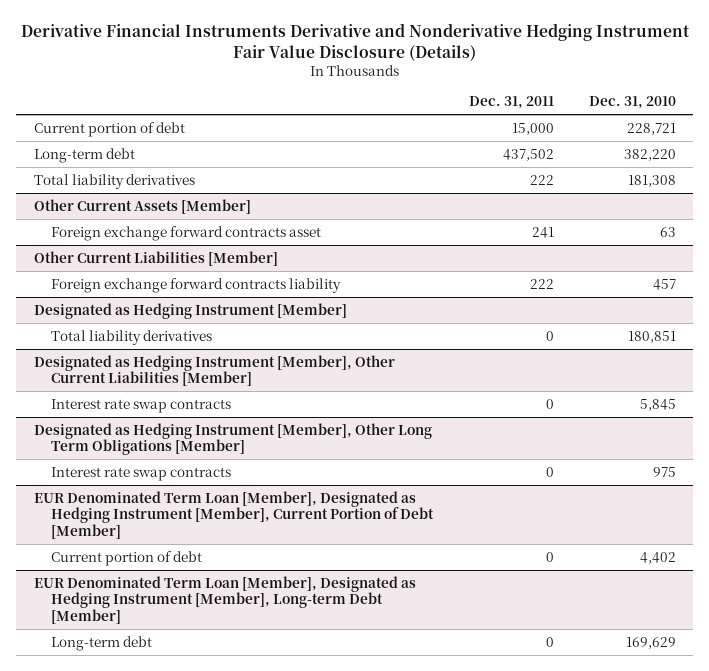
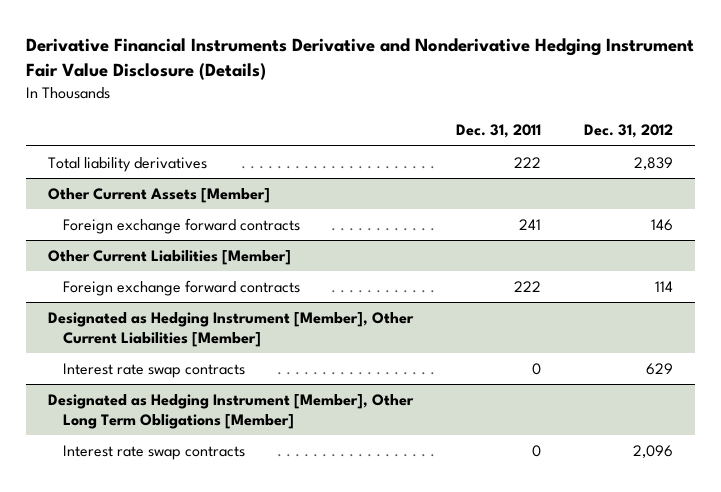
[588,96,676,110] Dec. 31, 2010 -> none
none -> [584,124,674,139] Dec. 31, 2012
[33,121,185,137] Current portion of debt -> none
[33,147,135,163] Long-term debt -> none
[51,225,322,241] Foreign exchange forward contracts asset -> [62,217,300,234] Foreign exchange forward contracts
[33,302,347,319] Designated as Hedging Instrument [Member] -> none
[51,329,213,345] Total liability derivatives -> none
[51,277,342,293] Foreign exchange forward contracts liability -> [62,279,300,296] Foreign exchange forward contracts
[33,490,435,539] EUR Denominated Term Loan [Member], Designated as Hedging Instrument [Member], Current Portion of Debt [Member] -> none
[51,550,203,566] Current portion of debt -> none
[33,575,416,624] EUR Denominated Term Loan [Member], Designated as Hedging Instrument [Member], Long-term Debt [Member] -> none
[51,635,153,651] Long-term debt -> none

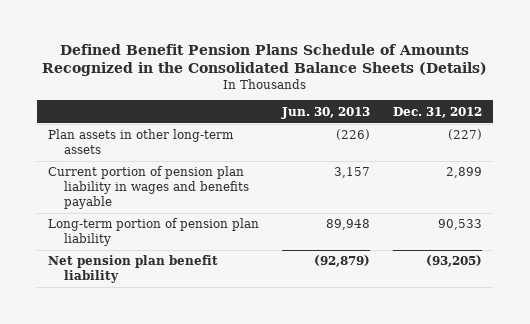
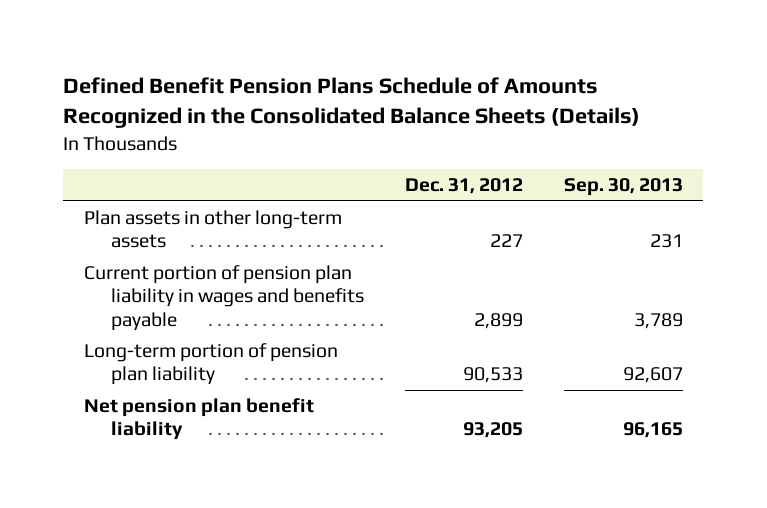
[281,106,371,119] Jun. 30, 2013 -> none
none -> [563,178,683,197] Sep. 30, 2013
[447,129,482,141] (227) -> [489,234,523,248] 227
[425,255,482,268] (93,205) -> [462,422,523,439] 93,205

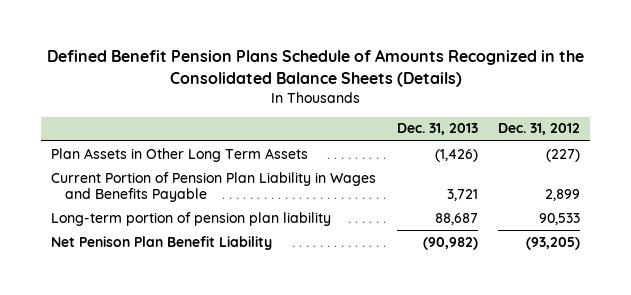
[563,178,683,197] Sep. 30, 2013 -> none
none -> [396,123,478,136] Dec. 31, 2013
[83,210,342,249] Plan assets in other long-term assets -> [51,147,309,162] Plan Assets in Other Long Term Assets
[489,234,523,248] 227 -> [546,148,581,162] (227)
[83,265,364,331] Current portion of pension plan liability in wages and benefits payable -> [51,171,377,203] Current Portion of Pension Plan Liability in Wages and Benefits Payable
[83,398,314,441] Net pension plan benefit liability -> [51,235,273,250] Net Penison Plan Benefit Liability
[462,422,523,439] 93,205 -> [526,236,581,250] (93,205)

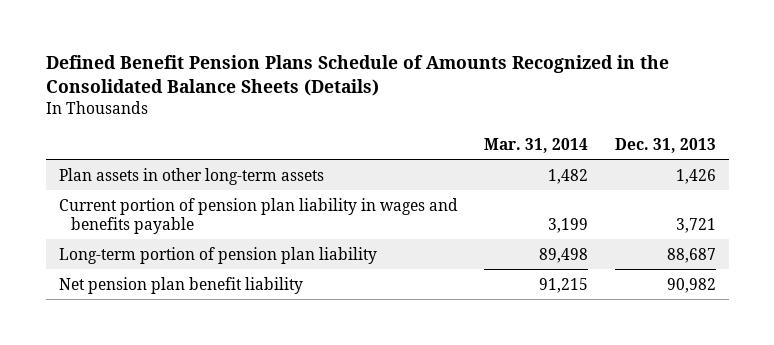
[498,123,581,136] Dec. 31, 2012 -> none
none -> [484,137,589,153] Mar. 31, 2014
[51,147,309,162] Plan Assets in Other Long Term Assets -> [58,167,324,185] Plan assets in other long-term assets
[434,148,478,162] (1,426) -> [675,168,716,184] 1,426
[51,171,377,203] Current Portion of Pension Plan Liability in Wages and Benefits Payable -> [58,197,458,234] Current portion of pension plan liability in wages and benefits payable
[51,235,273,250] Net Penison Plan Benefit Liability -> [58,276,303,294] Net pension plan benefit liability
[422,236,478,250] (90,982) -> [666,277,716,293] 90,982

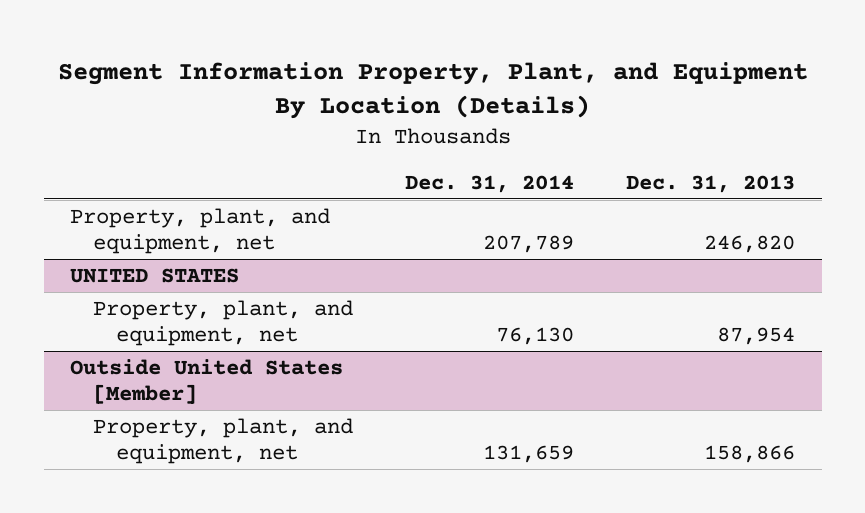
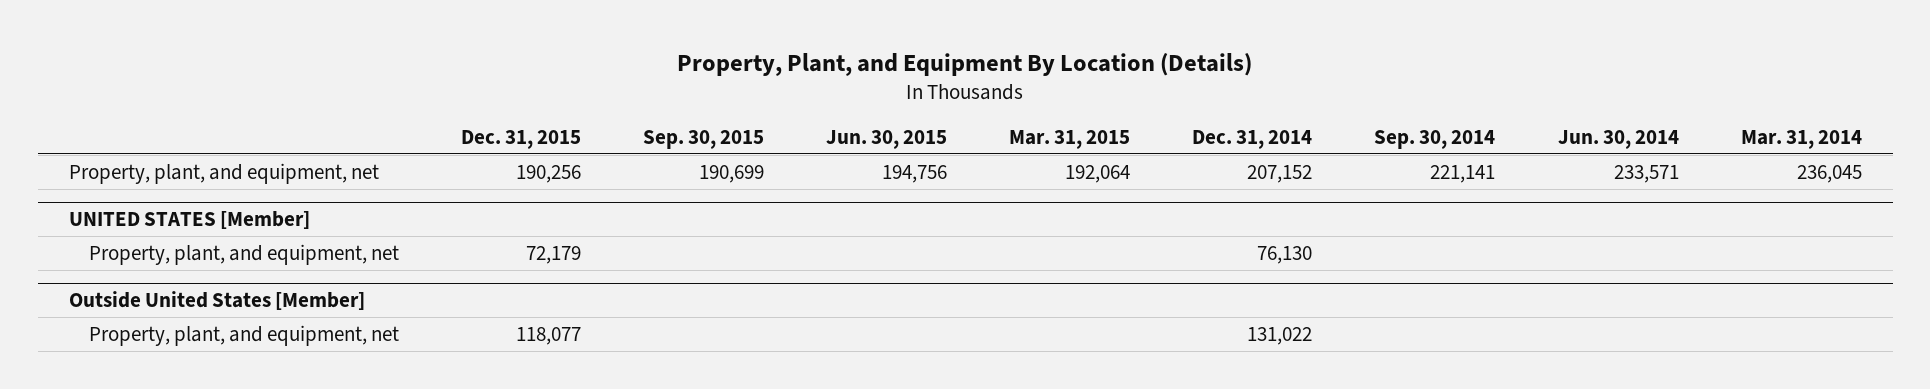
[57,61,808,120] Segment Information Property, Plant, and Equipment By Location (Details) -> [677,52,1253,76] Property, Plant, and Equipment By Location (Details)
[626,174,796,193] Dec. 31, 2013 -> none
none -> [461,129,582,149] Dec. 31, 2015
none -> [643,129,765,149] Sep. 30, 2015
none -> [826,129,948,149] Jun. 30, 2015
none -> [1009,129,1131,149] Mar. 31, 2015
none -> [1374,129,1496,149] Sep. 30, 2014
none -> [1557,129,1679,149] Jun. 30, 2014
none -> [1740,129,1862,149] Mar. 31, 2014
[483,235,575,254] 207,789 -> [1247,164,1313,183] 207,152
[70,267,240,283] UNITED STATES -> [68,210,310,229] UNITED STATES [Member]
[483,445,575,464] 131,659 -> [1247,326,1313,345] 131,022

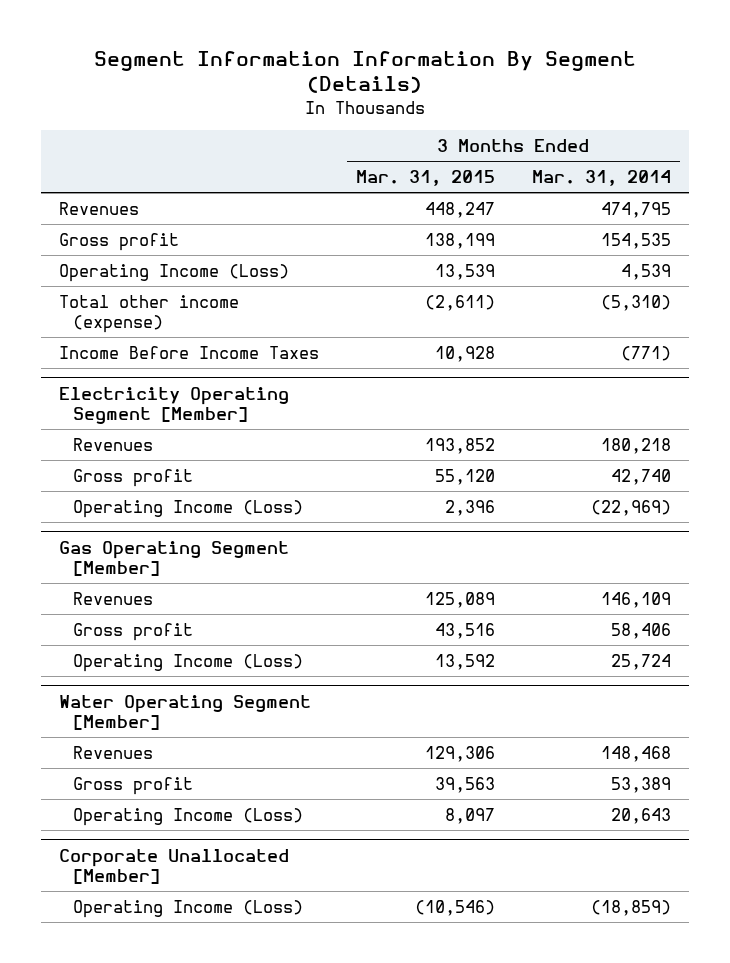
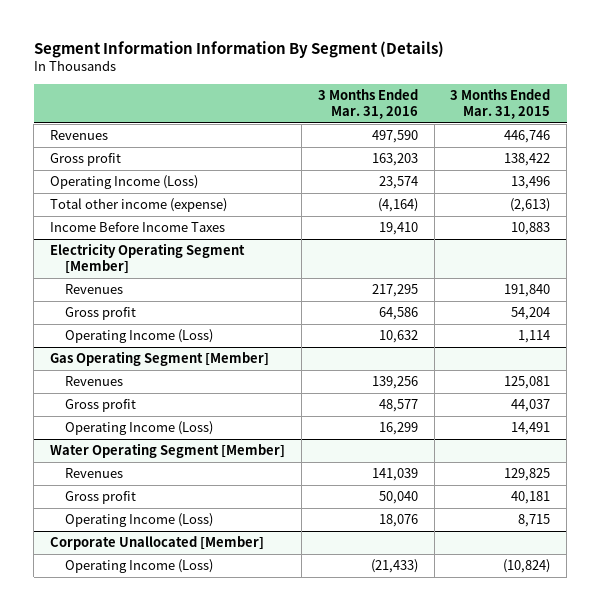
[531,170,671,187] Mar. 31, 2014 -> none
none -> [317,89,418,119] 3 Months Ended Mar. 31, 2016
[424,201,495,218] 448,247 -> [504,130,551,144] 446,746
[424,232,495,249] 138,199 -> [504,153,551,167] 138,422
[434,263,495,280] 13,539 -> [511,176,551,190] 13,496
[424,294,495,311] (2,611) -> [510,198,551,213] (2,613)
[434,345,495,362] 10,928 -> [511,222,551,236] 10,883
[424,437,495,454] 193,852 -> [504,284,551,298] 191,840
[434,468,495,485] 55,120 -> [511,307,551,321] 54,204
[444,499,495,516] 2,396 -> [518,330,551,344] 1,114
[424,591,495,608] 125,089 -> [504,376,551,390] 125,081
[434,622,495,639] 43,516 -> [511,399,551,413] 44,037
[434,653,495,670] 13,592 -> [511,422,551,436] 14,491
[424,745,495,762] 129,306 -> [504,468,551,482] 129,825
[434,776,495,793] 39,563 -> [511,491,551,505] 40,181
[444,807,495,824] 8,097 -> [518,514,551,528] 8,715
[414,899,495,916] (10,546) -> [503,559,551,574] (10,824)

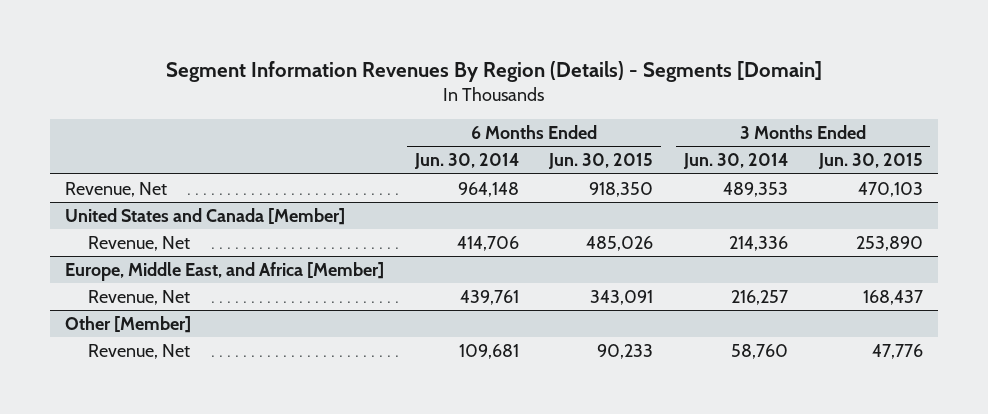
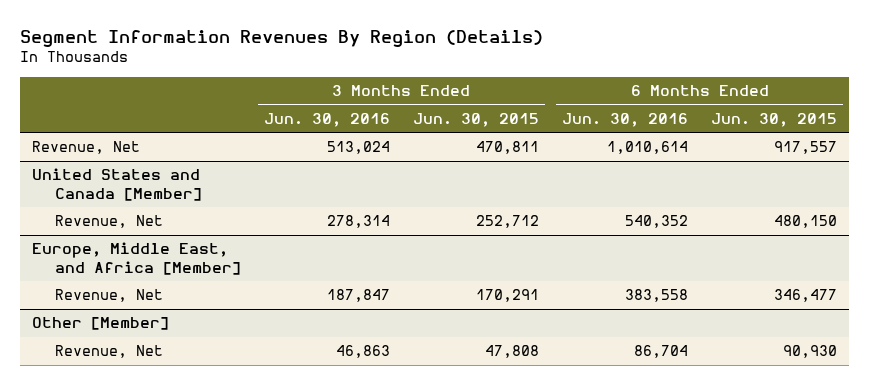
[165,61,822,83] Segment Information Revenues By Region (Details) - Segments [Domain] -> [19,29,543,47] Segment Information Revenues By Region (Details)
[413,153,519,170] Jun. 30, 2014 -> none
[682,153,788,170] Jun. 30, 2014 -> none
none -> [263,112,390,127] Jun. 30, 2016
none -> [562,112,689,127] Jun. 30, 2016
[589,181,654,197] 918,350 -> [774,141,838,155] 917,557
[857,181,923,197] 470,103 -> [475,141,539,155] 470,811
[586,235,654,251] 485,026 -> [774,215,838,229] 480,150
[855,235,923,251] 253,890 -> [475,215,539,229] 252,712
[590,289,654,305] 343,091 -> [774,289,838,303] 346,477
[862,289,923,305] 168,437 -> [475,289,539,303] 170,291
[597,343,654,359] 90,233 -> [783,345,838,359] 90,930
[871,343,923,359] 47,776 -> [484,345,539,359] 47,808

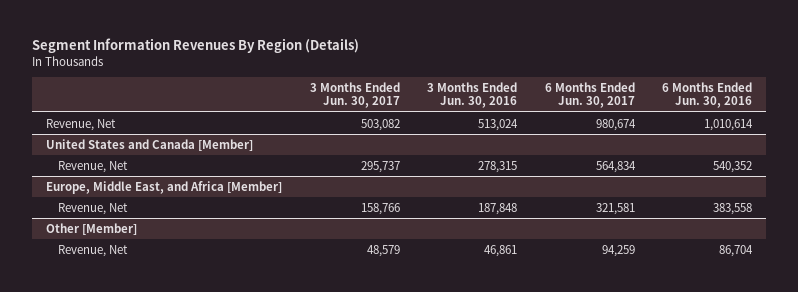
[412,112,539,127] Jun. 30, 2015 -> none
[711,112,838,127] Jun. 30, 2015 -> none
none -> [309,81,400,109] 3 Months Ended Jun. 30, 2017
none -> [544,81,635,109] 6 Months Ended Jun. 30, 2017
[326,215,390,229] 278,314 -> [478,160,518,173] 278,315
[326,289,390,303] 187,847 -> [478,202,518,215] 187,848
[335,345,390,359] 46,863 -> [484,244,518,257] 46,861

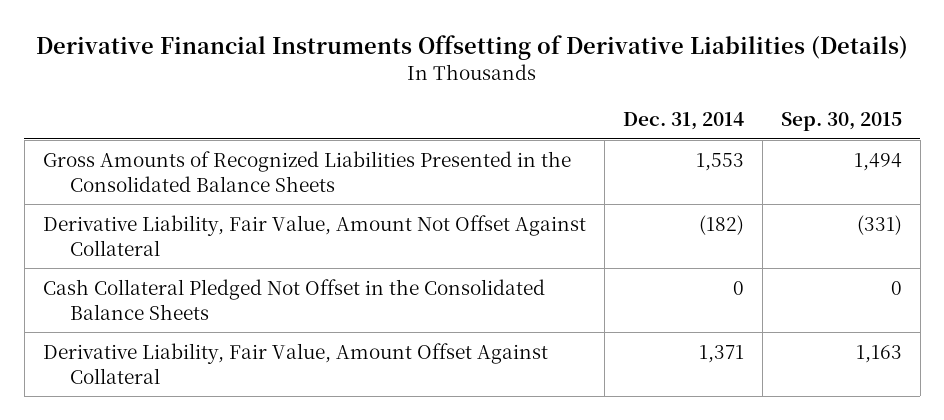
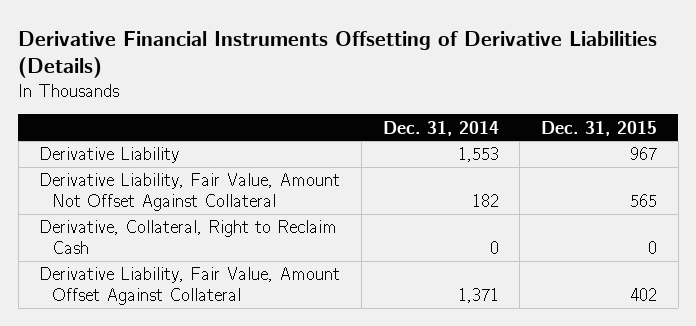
[780,112,902,132] Sep. 30, 2015 -> none
none -> [541,120,658,136] Dec. 31, 2015
[42,150,571,192] Gross Amounts of Recognized Liabilities Presented in the Consolidated Balance Sheets -> [39,147,180,164] Derivative Liability
[698,214,744,235] (182) -> [471,193,499,207] 182
[42,278,545,320] Cash Collateral Pledged Not Offset in the Consolidated Balance Sheets -> [39,220,338,254] Derivative, Collateral, Right to Reclaim Cash

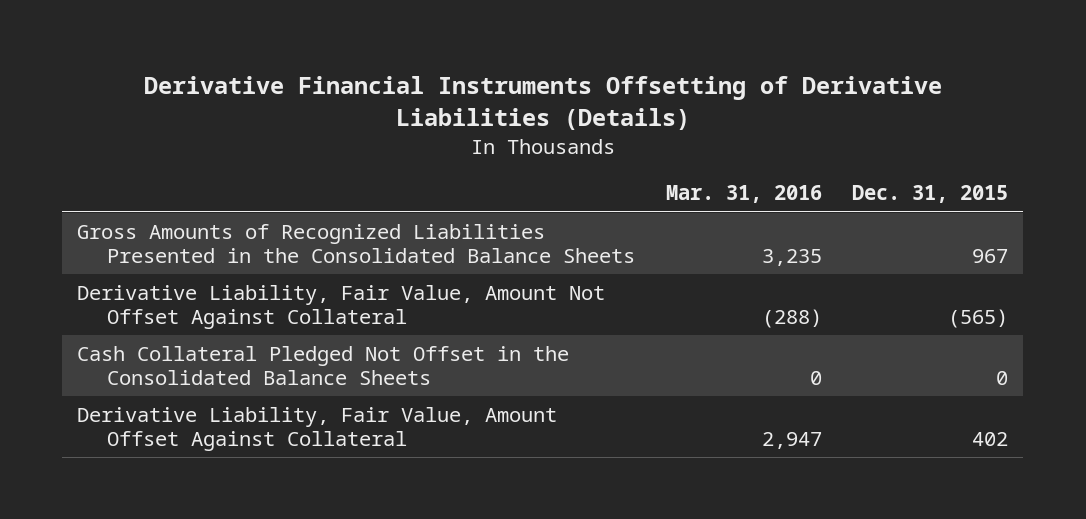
[382,120,499,136] Dec. 31, 2014 -> none
none -> [665,185,822,204] Mar. 31, 2016
[39,147,180,164] Derivative Liability -> [77,223,635,263] Gross Amounts of Recognized Liabilities Presented in the Consolidated Balance Sheets
[630,193,658,207] 565 -> [948,308,1009,328] (565)
[39,220,338,254] Derivative, Collateral, Right to Reclaim Cash -> [77,345,570,385] Cash Collateral Pledged Not Offset in the Consolidated Balance Sheets

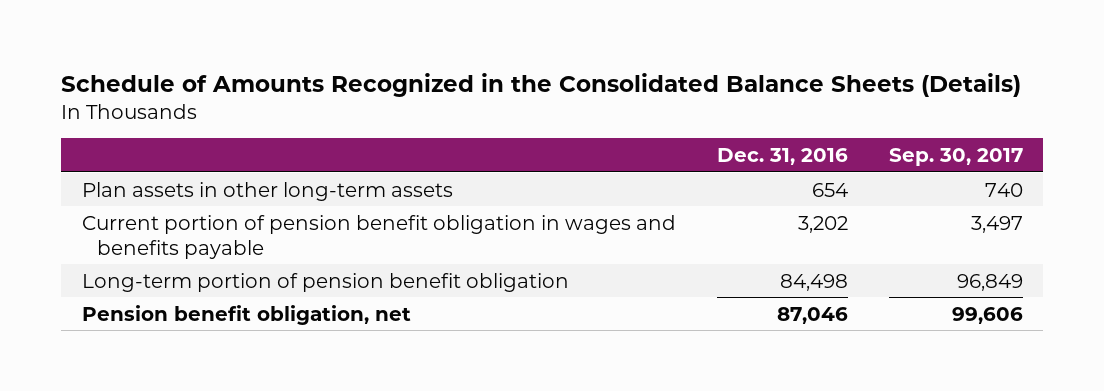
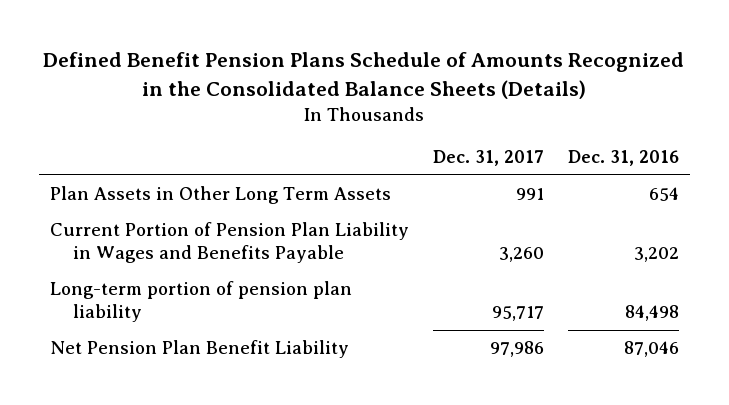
[61,72,1022,97] Schedule of Amounts Recognized in the Consolidated Balance Sheets (Details) -> [43,52,685,99] Defined Benefit Pension Plans Schedule of Amounts Recognized in the Consolidated Balance Sheets (Details)
[888,148,1023,167] Sep. 30, 2017 -> none
none -> [432,150,544,167] Dec. 31, 2017
[81,181,453,201] Plan assets in other long-term assets -> [50,186,392,205] Plan Assets in Other Long Term Assets
[81,214,676,259] Current portion of pension benefit obligation in wages and benefits payable -> [50,222,410,264] Current Portion of Pension Plan Liability in Wages and Benefits Payable
[81,272,569,292] Long-term portion of pension benefit obligation -> [50,281,353,323] Long-term portion of pension plan liability
[81,304,411,325] Pension benefit obligation, net -> [50,340,350,359] Net Pension Plan Benefit Liability

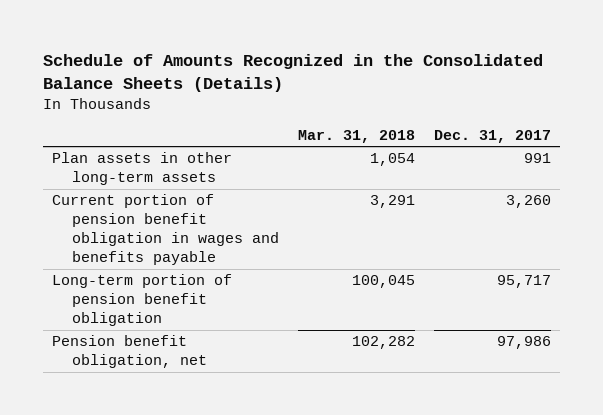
[43,52,685,99] Defined Benefit Pension Plans Schedule of Amounts Recognized in the Consolidated Balance Sheets (Details) -> [42,53,543,92] Schedule of Amounts Recognized in the Consolidated Balance Sheets (Details)
[567,150,679,167] Dec. 31, 2016 -> none
none -> [298,129,416,143] Mar. 31, 2018
[50,186,392,205] Plan Assets in Other Long Term Assets -> [51,152,232,186] Plan assets in other long-term assets
[50,222,410,264] Current Portion of Pension Plan Liability in Wages and Benefits Payable -> [51,194,280,265] Current portion of pension benefit obligation in wages and benefits payable
[50,281,353,323] Long-term portion of pension plan liability -> [51,274,232,327] Long-term portion of pension benefit obligation
[50,340,350,359] Net Pension Plan Benefit Liability -> [51,335,208,369] Pension benefit obligation, net

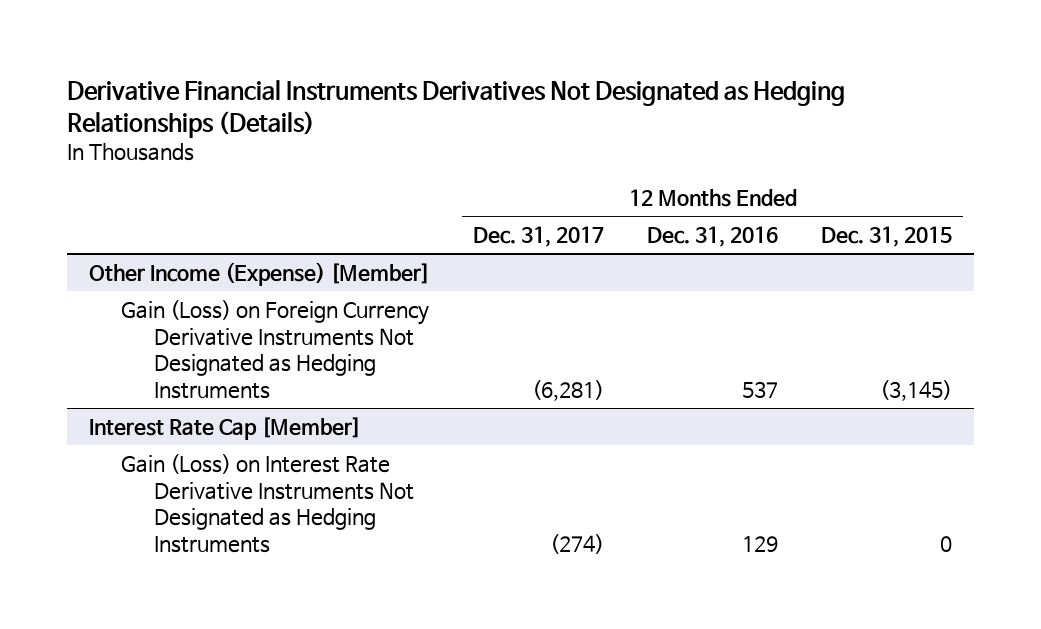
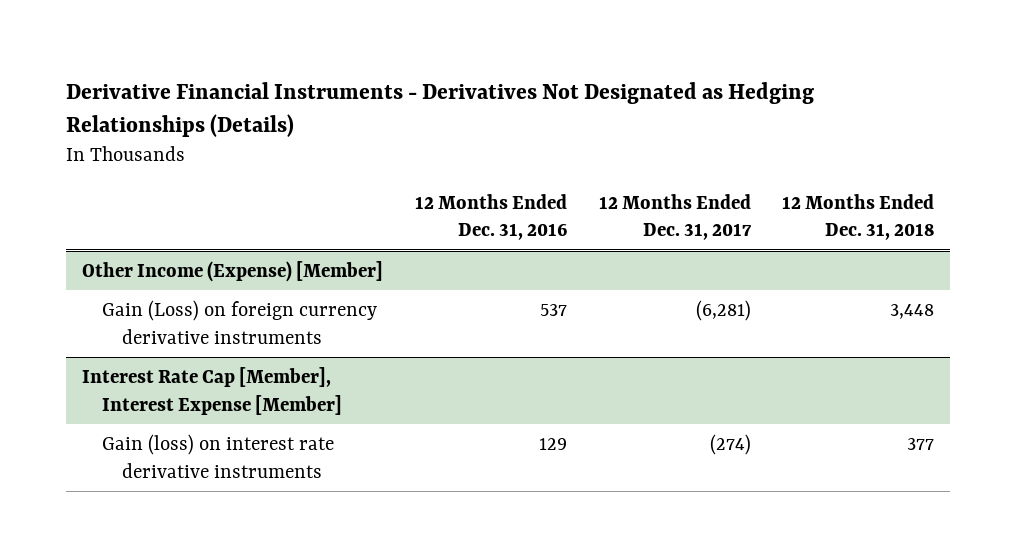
[67,80,846,139] Derivative Financial Instruments Derivatives Not Designated as Hedging Relationships (Details) -> [65,82,814,138] Derivative Financial Instruments - Derivatives Not Designated as Hedging Relationships (Details)
[821,226,953,248] Dec. 31, 2015 -> none
none -> [782,193,935,241] 12 Months Ended Dec. 31, 2018
[121,299,430,400] Gain (Loss) on Foreign Currency Derivative Instruments Not Designated as Hedging Instruments -> [102,299,378,344] Gain (Loss) on foreign currency derivative instruments
[88,416,361,440] Interest Rate Cap [Member] -> [81,366,343,415] Interest Rate Cap [Member], Interest Expense [Member]
[121,453,415,554] Gain (Loss) on Interest Rate Derivative Instruments Not Designated as Hedging Instruments -> [102,433,335,478] Gain (loss) on interest rate derivative instruments

